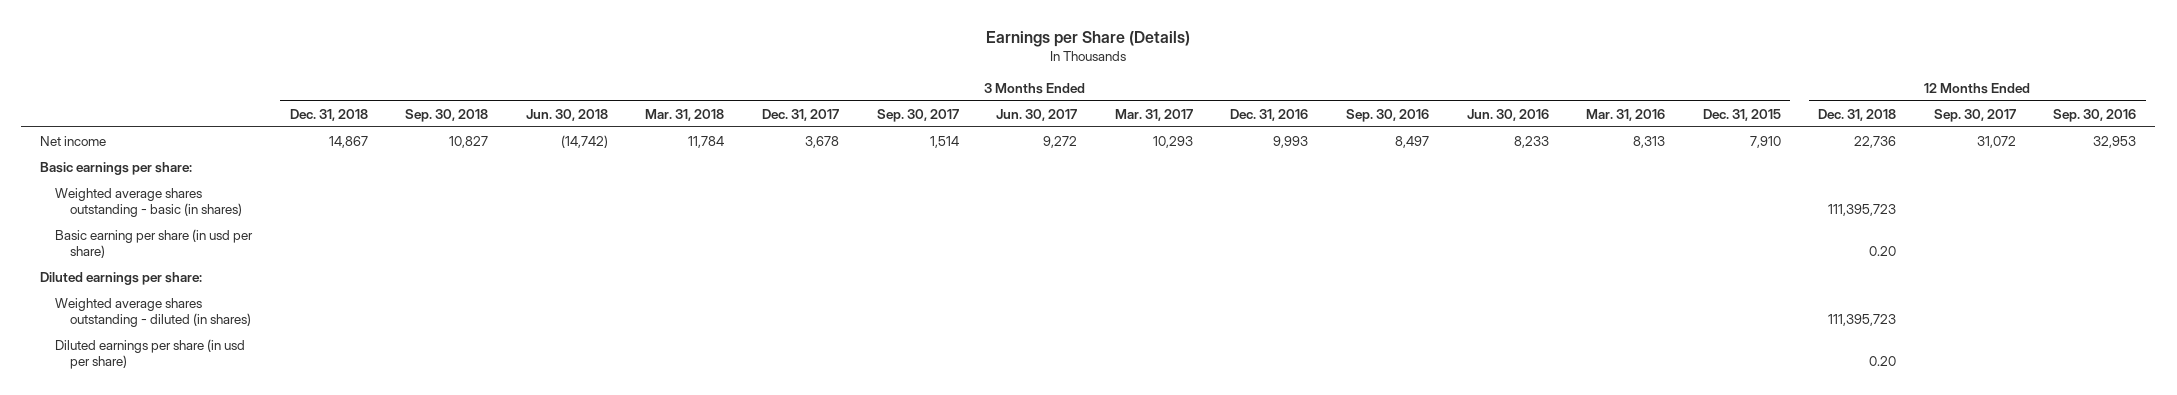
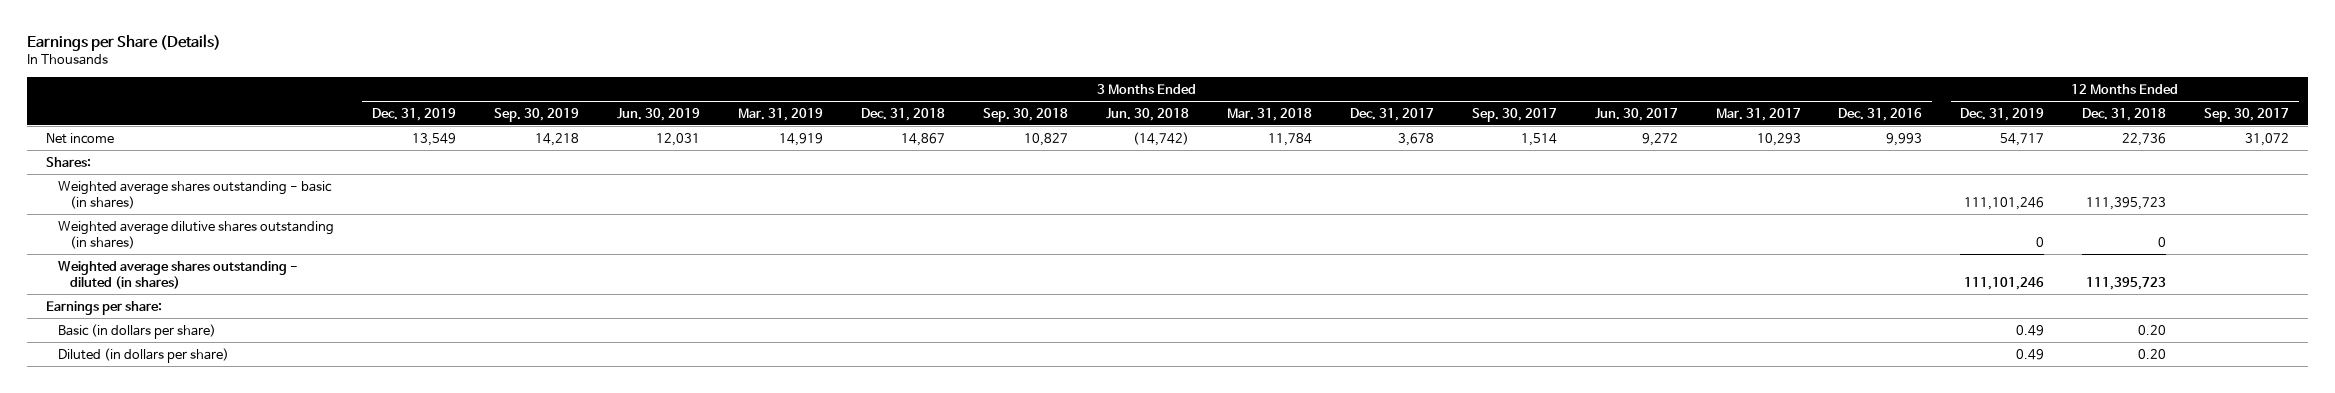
[1345,108,1429,122] Sep. 30, 2016 -> none
[1466,108,1549,121] Jun. 30, 2016 -> none
[1586,108,1666,121] Mar. 31, 2016 -> none
[1702,108,1781,121] Dec. 31, 2015 -> none
[2053,108,2137,122] Sep. 30, 2016 -> none
none -> [371,107,456,121] Dec. 31, 2019
none -> [493,107,579,122] Sep. 30, 2019
none -> [616,107,700,121] Jun. 30, 2019
none -> [737,107,823,121] Mar. 31, 2019
none -> [1960,107,2045,121] Dec. 31, 2019
[40,162,193,176] Basic earnings per share: -> [45,156,91,167] Shares:
[55,229,254,259] Basic earning per share (in usd per share) -> none
[40,272,203,286] Diluted earnings per share: -> none
none -> [57,220,334,249] Weighted average dilutive shares outstanding (in shares)
none -> [45,300,162,315] Earnings per share:
none -> [57,323,216,339] Basic (in dollars per share)
[55,339,246,370] Diluted earnings per share (in usd per share) -> [57,347,229,363] Diluted (in dollars per share)

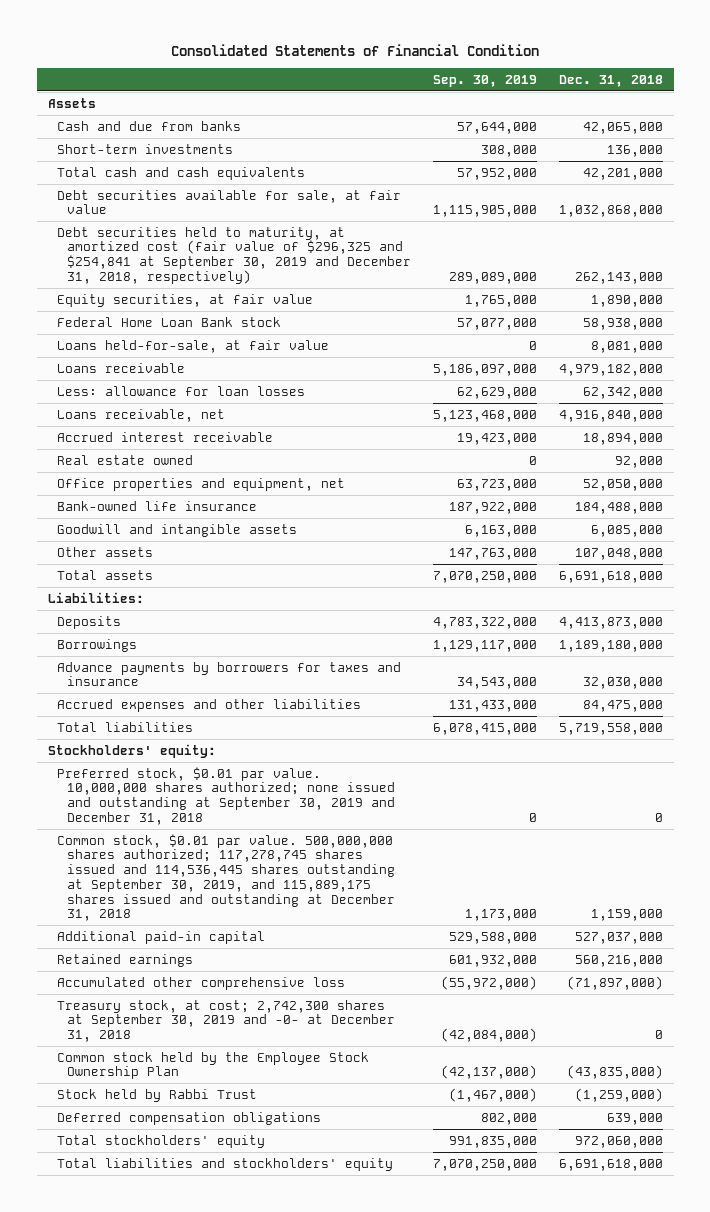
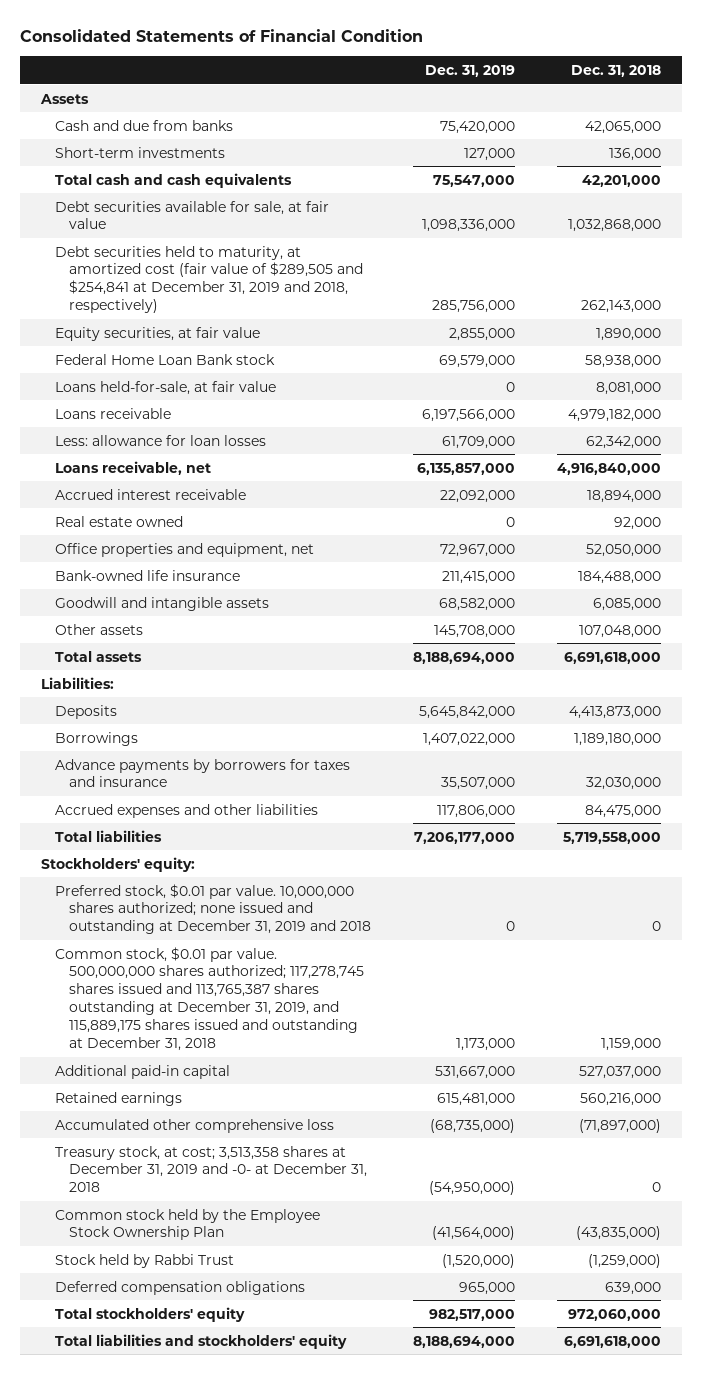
[432,74,537,87] Sep. 30, 2019 -> none
none -> [425,64,516,77] Dec. 31, 2019
[57,226,411,284] Debt securities held to maturity, at amortized cost (fair value of $296,325 and $254,841 at September 30, 2019 and December 31, 2018, respectively) -> [55,245,364,314] Debt securities held to maturity, at amortized cost (fair value of $289,505 and $254,841 at December 31, 2019 and 2018, respectively)
[57,766,395,825] Preferred stock, $0.01 par value. 10,000,000 shares authorized; none issued and outstanding at September 30, 2019 and December 31, 2018 -> [55,883,372,935] Preferred stock, $0.01 par value. 10,000,000 shares authorized; none issued and outstanding at December 31, 2019 and 2018
[57,833,395,922] Common stock, $0.01 par value. 500,000,000 shares authorized; 117,278,745 shares issued and 114,536,445 shares outstanding at September 30, 2019, and 115,889,175 shares issued and outstanding at December 31, 2018 -> [55,946,365,1052] Common stock, $0.01 par value. 500,000,000 shares authorized; 117,278,745 shares issued and 113,765,387 shares outstanding at December 31, 2019, and 115,889,175 shares issued and outstanding at December 31, 2018
[57,999,395,1043] Treasury stock, at cost; 2,742,300 shares at September 30, 2019 and -0- at December 31, 2018 -> [55,1145,368,1193] Treasury stock, at cost; 3,513,358 shares at December 31, 2019 and -0- at December 31, 2018

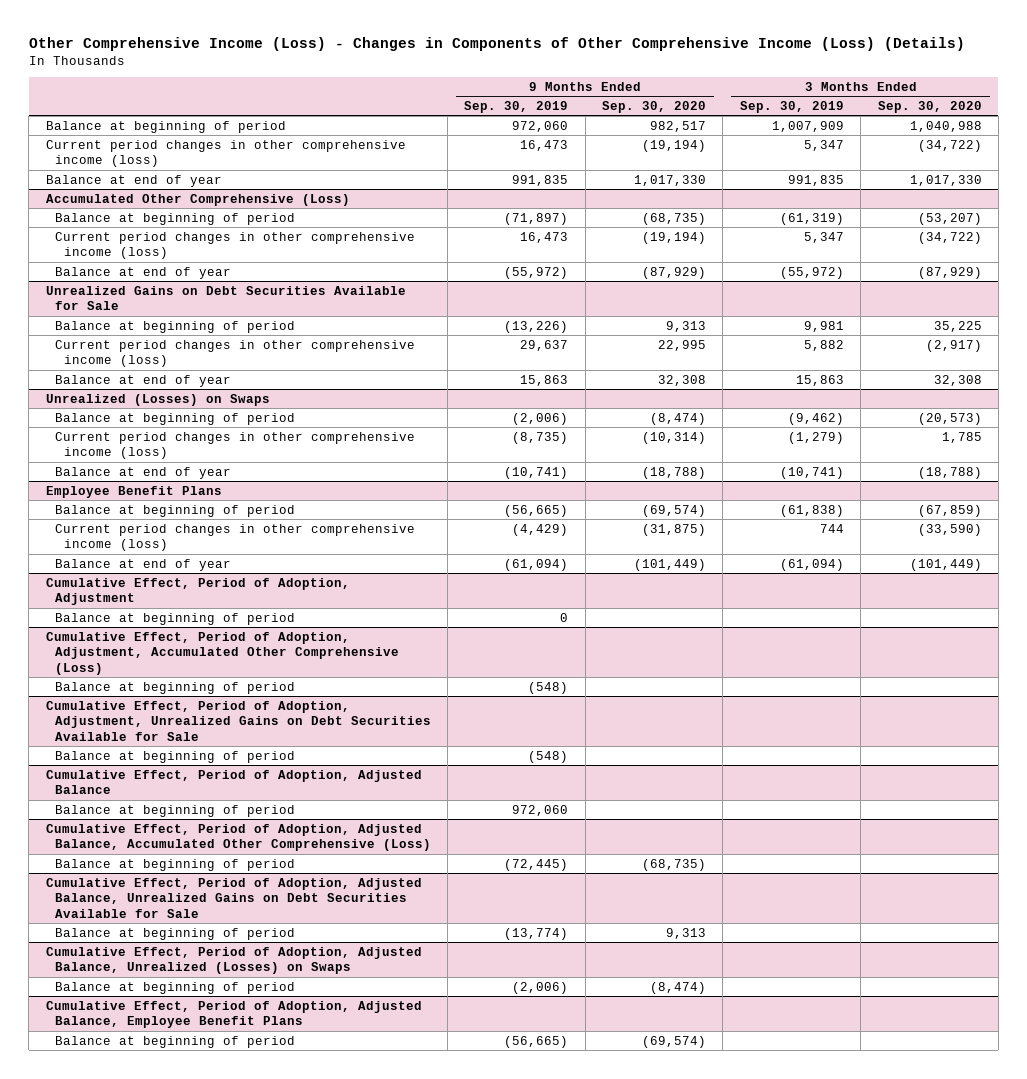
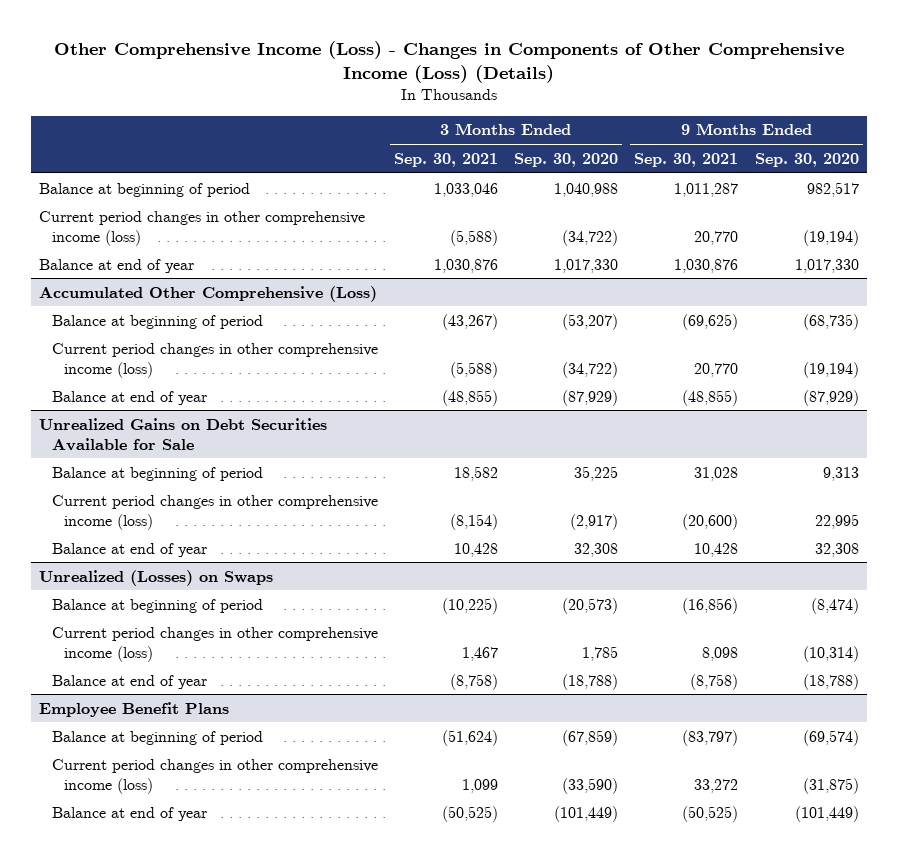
[464,100,569,113] Sep. 30, 2019 -> none
[739,100,844,113] Sep. 30, 2019 -> none
none -> [394,152,499,167] Sep. 30, 2021
none -> [634,152,739,167] Sep. 30, 2021
[45,577,350,606] Cumulative Effect, Period of Adoption, Adjustment -> none
[54,612,295,625] Balance at beginning of period -> none
[45,631,399,675] Cumulative Effect, Period of Adoption, Adjustment, Accumulated Other Comprehensive (Loss) -> none
[54,681,295,694] Balance at beginning of period -> none
[45,700,431,741] Cumulative Effect, Period of Adoption, Adjustment, Unrealized Gains on Debt Securities Available for Sale -> none
[54,750,295,763] Balance at beginning of period -> none
[45,769,422,795] Cumulative Effect, Period of Adoption, Adjusted Balance -> none
[54,804,295,817] Balance at beginning of period -> none
[45,823,431,852] Cumulative Effect, Period of Adoption, Adjusted Balance, Accumulated Other Comprehensive (Loss) -> none
[54,858,295,871] Balance at beginning of period -> none
[45,877,422,918] Cumulative Effect, Period of Adoption, Adjusted Balance, Unrealized Gains on Debt Securities Available for Sale -> none
[54,927,295,940] Balance at beginning of period -> none
[45,946,422,975] Cumulative Effect, Period of Adoption, Adjusted Balance, Unrealized (Losses) on Swaps -> none
[54,981,295,994] Balance at beginning of period -> none
[45,1000,422,1029] Cumulative Effect, Period of Adoption, Adjusted Balance, Employee Benefit Plans -> none
[54,1035,295,1048] Balance at beginning of period -> none

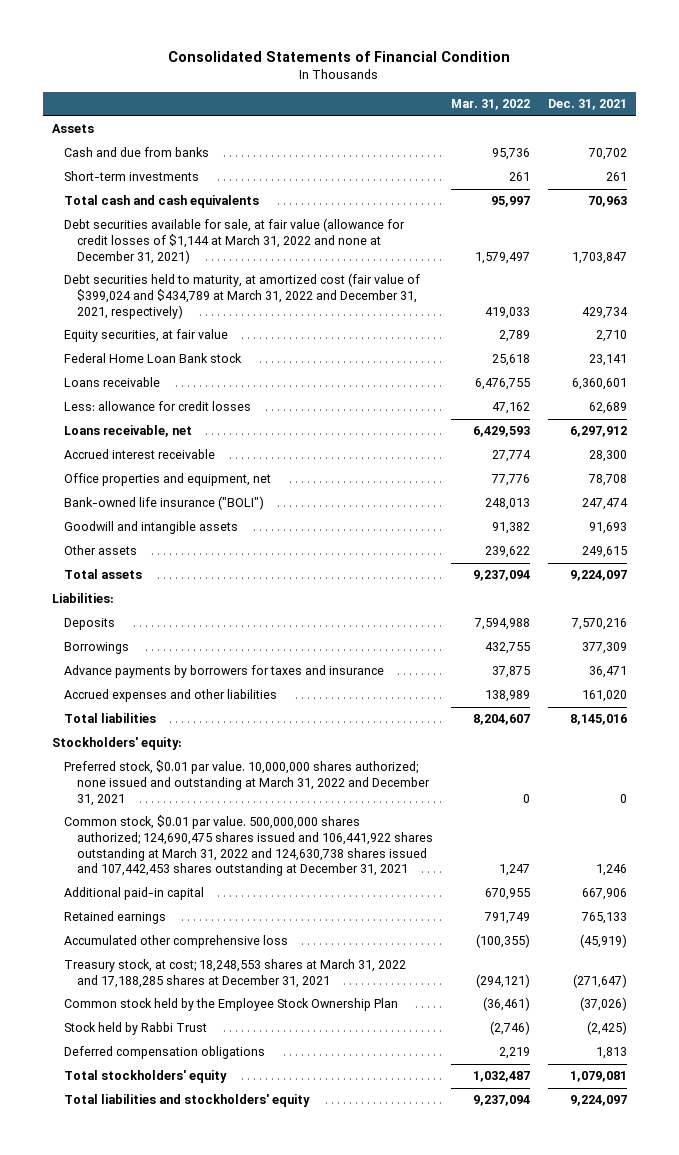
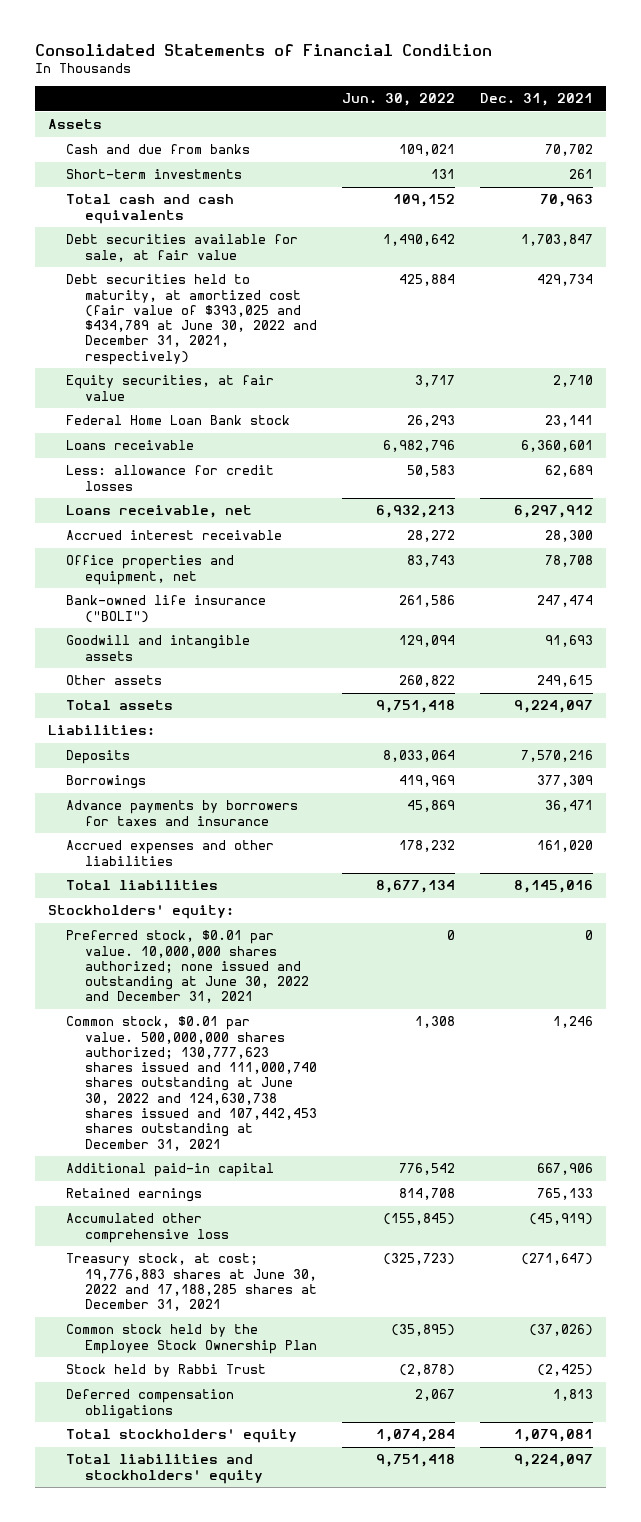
[450,99,530,111] Mar. 31, 2022 -> none
none -> [341,93,455,107] Jun. 30, 2022
[64,218,406,264] Debt securities available for sale, at fair value (allowance for credit losses of $1,144 at March 31, 2022 and none at December 31, 2021) -> [66,234,299,262] Debt securities available for sale, at fair value
[64,273,421,319] Debt securities held to maturity, at amortized cost (fair value of $399,024 and $434,789 at March 31, 2022 and December 31, 2021, respectively) -> [66,274,317,365] Debt securities held to maturity, at amortized cost (fair value of $393,025 and $434,789 at June 30, 2022 and December 31, 2021, respectively)
[64,760,430,806] Preferred stock, $0.01 par value. 10,000,000 shares authorized; none issued and outstanding at March 31, 2022 and December 31, 2021 -> [66,930,309,1004] Preferred stock, $0.01 par value. 10,000,000 shares authorized; none issued and outstanding at June 30, 2022 and December 31, 2021
[64,815,433,877] Common stock, $0.01 par value. 500,000,000 shares authorized; 124,690,475 shares issued and 106,441,922 shares outstanding at March 31, 2022 and 124,630,738 shares issued and 107,442,453 shares outstanding at December 31, 2021 -> [66,1016,317,1151] Common stock, $0.01 par value. 500,000,000 shares authorized; 130,777,623 shares issued and 111,000,740 shares outstanding at June 30, 2022 and 124,630,738 shares issued and 107,442,453 shares outstanding at December 31, 2021
[64,959,407,989] Treasury stock, at cost; 18,248,553 shares at March 31, 2022 and 17,188,285 shares at December 31, 2021 -> [66,1253,317,1312] Treasury stock, at cost; 19,776,883 shares at June 30, 2022 and 17,188,285 shares at December 31, 2021

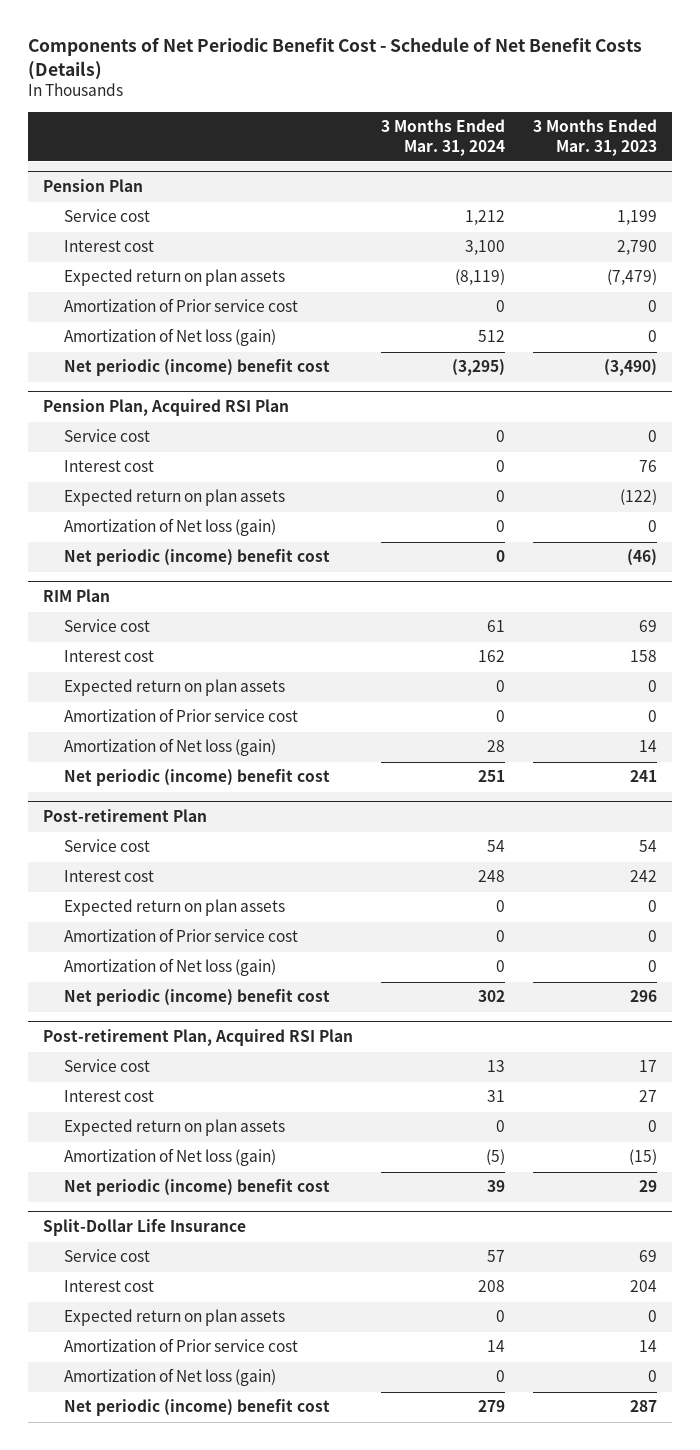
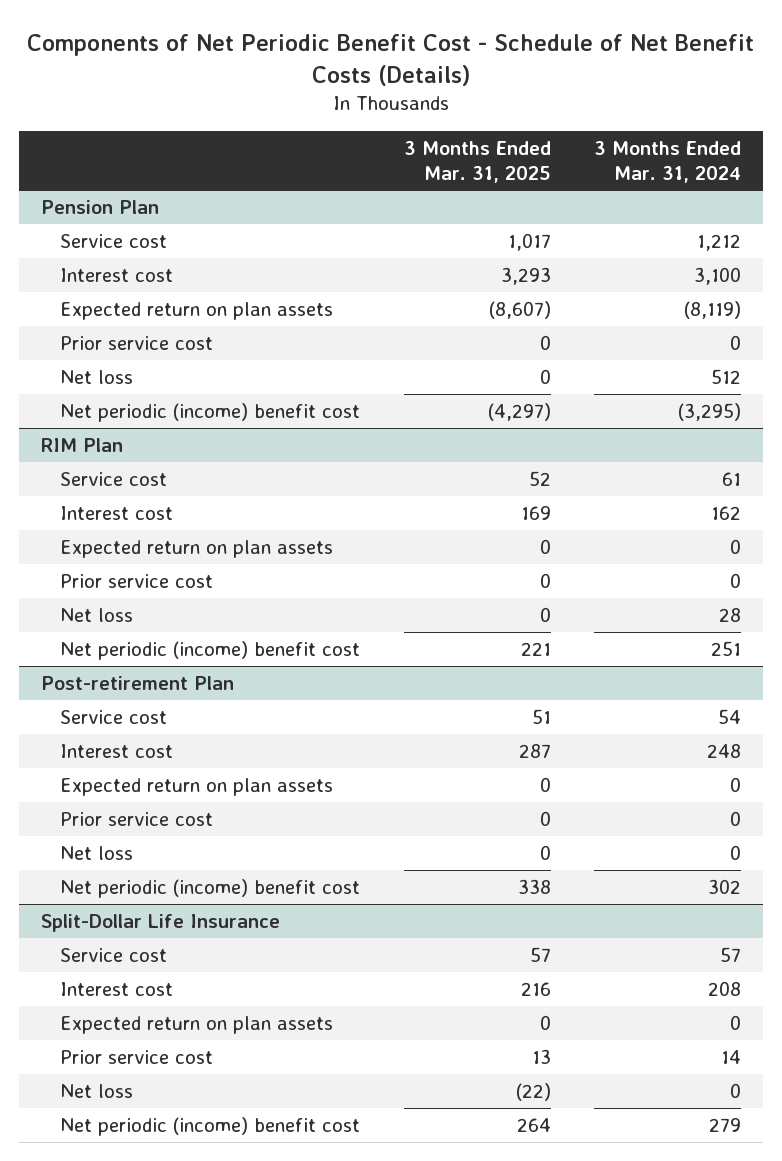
[533,119,658,156] 3 Months Ended Mar. 31, 2023 -> none
none -> [403,140,551,183] 3 Months Ended Mar. 31, 2025
[64,298,299,313] Amortization of Prior service cost -> [60,335,214,350] Prior service cost
[64,328,277,347] Amortization of Net loss (gain) -> [60,369,134,384] Net loss
[42,399,289,417] Pension Plan, Acquired RSI Plan -> none
[64,429,151,443] Service cost -> none
[64,460,155,473] Interest cost -> none
[64,489,286,507] Expected return on plan assets -> none
[64,518,277,537] Amortization of Net loss (gain) -> none
[64,549,331,567] Net periodic (income) benefit cost -> none
[64,708,299,723] Amortization of Prior service cost -> [60,573,214,588] Prior service cost
[64,738,277,757] Amortization of Net loss (gain) -> [60,607,134,622] Net loss
[64,928,299,943] Amortization of Prior service cost -> [60,811,214,826] Prior service cost
[64,958,277,977] Amortization of Net loss (gain) -> [60,845,134,860] Net loss
[42,1029,353,1047] Post-retirement Plan, Acquired RSI Plan -> none
[64,1059,151,1073] Service cost -> none
[64,1090,155,1103] Interest cost -> none
[64,1119,286,1137] Expected return on plan assets -> none
[64,1148,277,1167] Amortization of Net loss (gain) -> none
[64,1179,331,1197] Net periodic (income) benefit cost -> none
[64,1338,299,1353] Amortization of Prior service cost -> [60,1049,214,1064] Prior service cost
[64,1368,277,1387] Amortization of Net loss (gain) -> [60,1083,134,1098] Net loss

